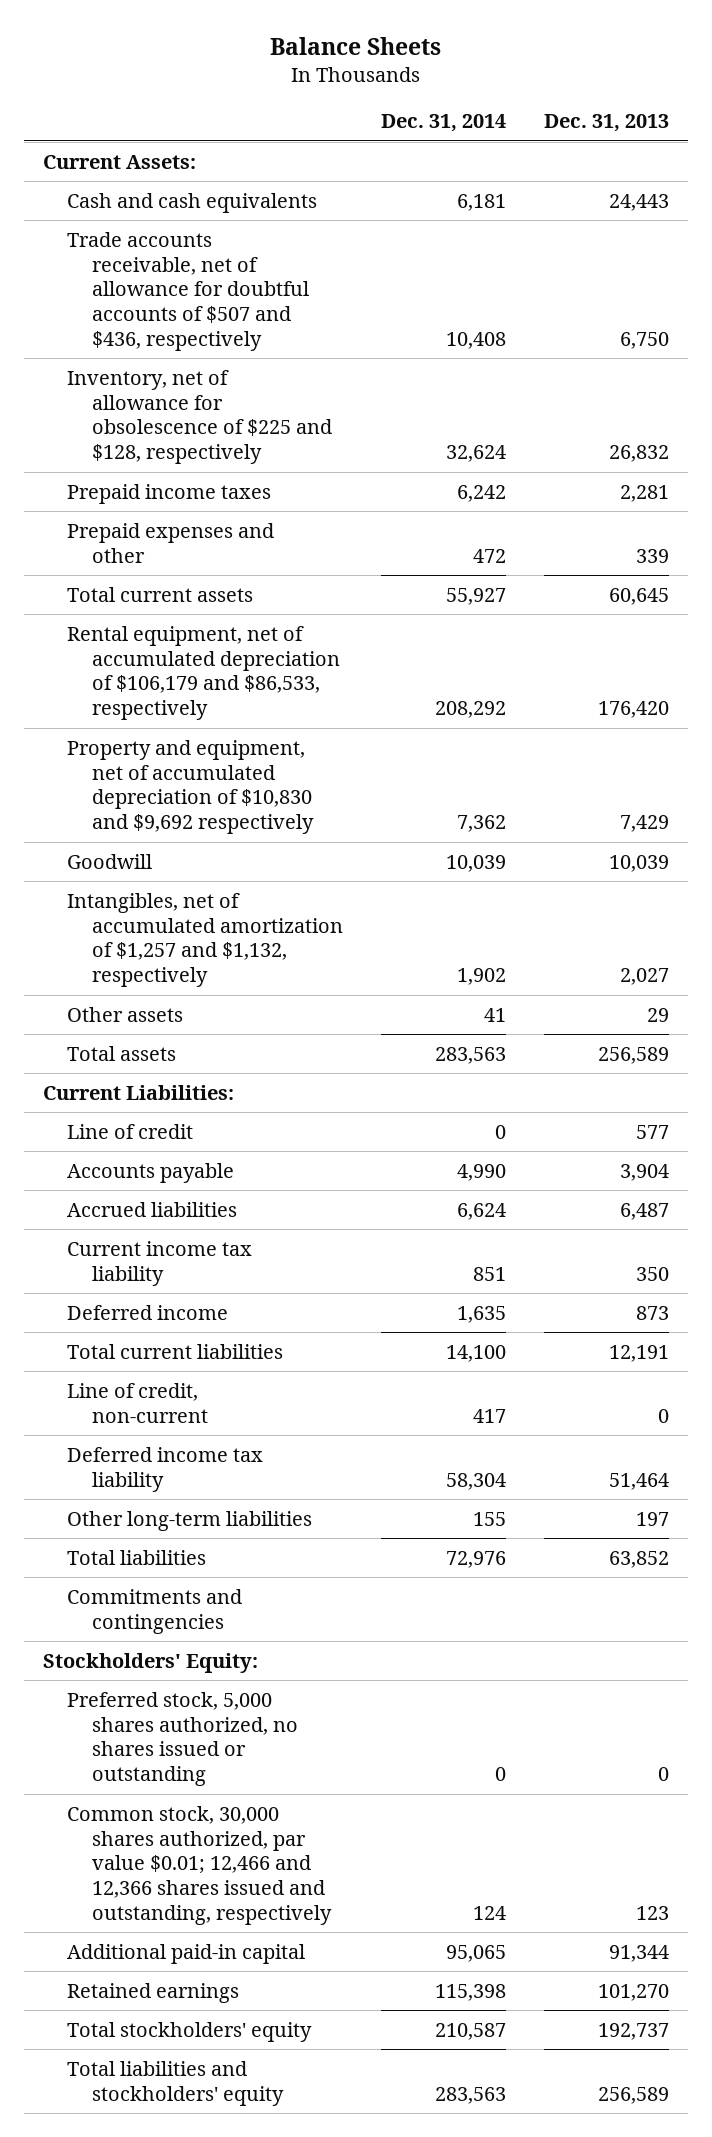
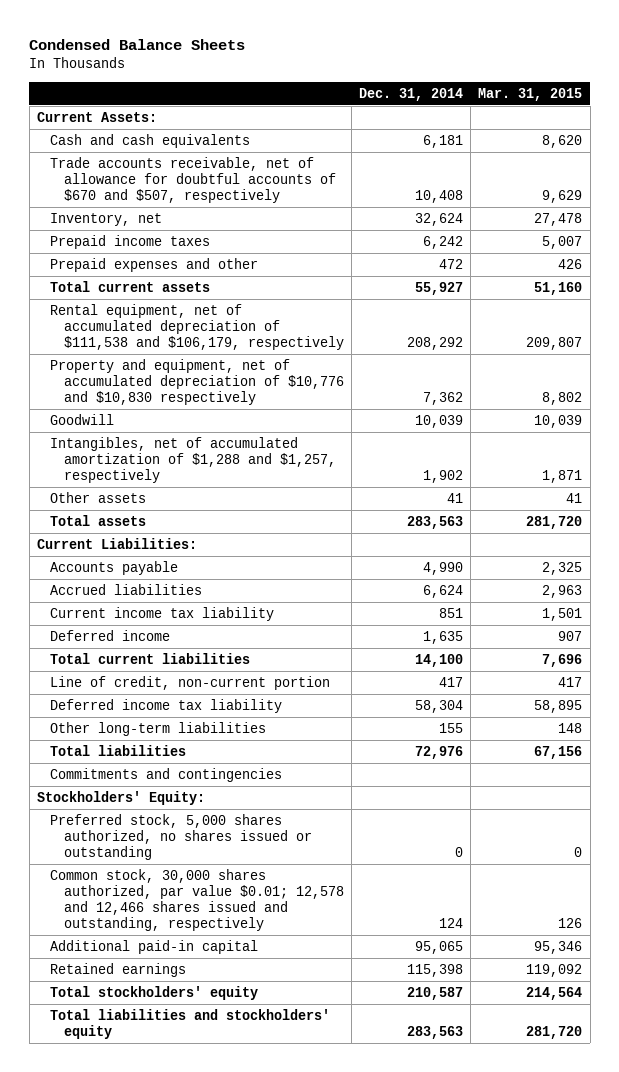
[269,36,441,55] Balance Sheets -> [29,39,246,51] Condensed Balance Sheets
[544,114,670,133] Dec. 31, 2013 -> none
none -> [478,87,583,101] Mar. 31, 2015
[67,231,310,352] Trade accounts receivable, net of allowance for doubtful accounts of $507 and $436, respectively -> [50,156,336,203] Trade accounts receivable, net of allowance for doubtful accounts of $670 and $507, respectively
[67,369,333,465] Inventory, net of allowance for obsolescence of $225 and $128, respectively -> [50,212,163,226] Inventory, net
[67,625,341,721] Rental equipment, net of accumulated depreciation of $106,179 and $86,533, respectively -> [50,303,344,350] Rental equipment, net of accumulated depreciation of $111,538 and $106,179, respectively
[67,739,315,835] Property and equipment, net of accumulated depreciation of $10,830 and $9,692 respectively -> [50,358,344,405] Property and equipment, net of accumulated depreciation of $10,776 and $10,830 respectively
[67,892,344,988] Intangibles, net of accumulated amortization of $1,257 and $1,132, respectively -> [50,436,336,483] Intangibles, net of accumulated amortization of $1,288 and $1,257, respectively
[67,1123,194,1139] Line of credit -> none
[67,1382,209,1423] Line of credit, non-current -> [50,675,331,690] Line of credit, non-current portion
[67,1805,333,1926] Common stock, 30,000 shares authorized, par value $0.01; 12,466 and 12,366 shares issued and outstanding, respectively -> [50,868,344,931] Common stock, 30,000 shares authorized, par value $0.01; 12,578 and 12,466 shares issued and outstanding, respectively

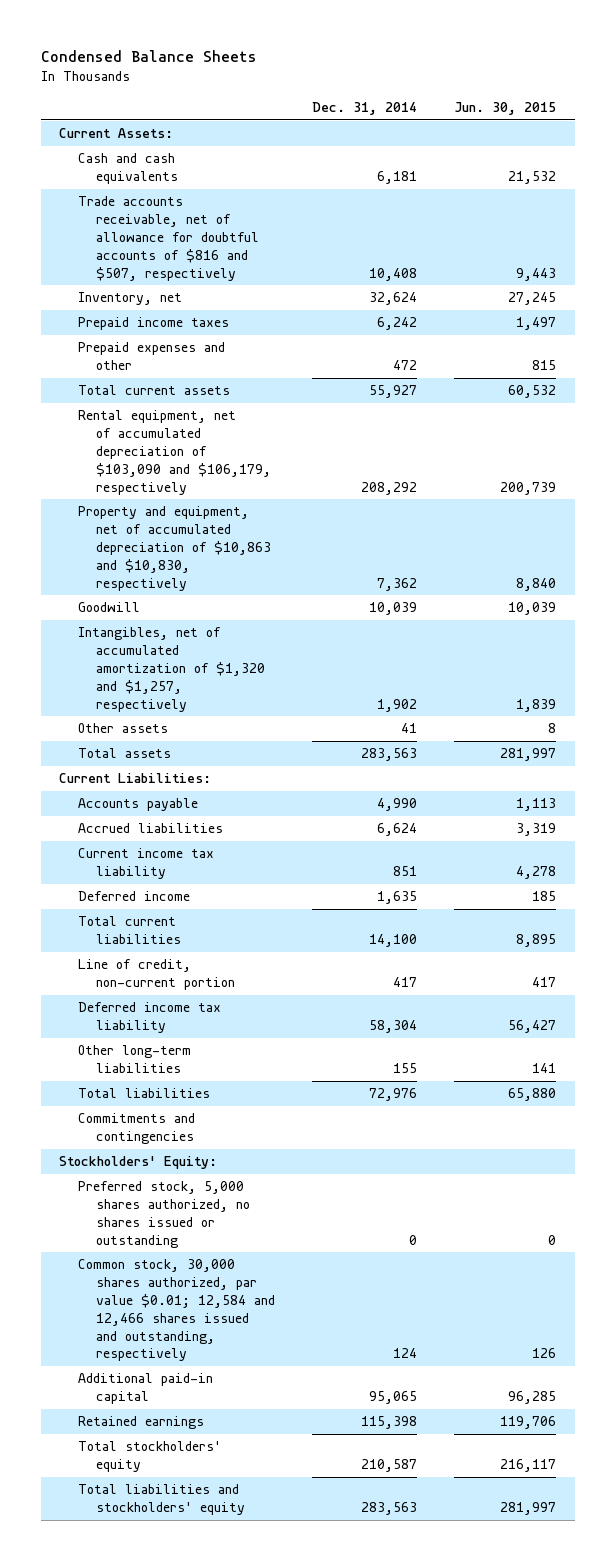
[478,87,583,101] Mar. 31, 2015 -> none
none -> [454,102,557,116] Jun. 30, 2015
[50,156,336,203] Trade accounts receivable, net of allowance for doubtful accounts of $670 and $507, respectively -> [77,196,260,281] Trade accounts receivable, net of allowance for doubtful accounts of $816 and $507, respectively
[50,303,344,350] Rental equipment, net of accumulated depreciation of $111,538 and $106,179, respectively -> [77,410,272,495] Rental equipment, net of accumulated depreciation of $103,090 and $106,179, respectively
[50,358,344,405] Property and equipment, net of accumulated depreciation of $10,776 and $10,830 respectively -> [77,506,272,591] Property and equipment, net of accumulated depreciation of $10,863 and $10,830, respectively
[50,436,336,483] Intangibles, net of accumulated amortization of $1,288 and $1,257, respectively -> [77,627,266,712] Intangibles, net of accumulated amortization of $1,320 and $1,257, respectively
[50,868,344,931] Common stock, 30,000 shares authorized, par value $0.01; 12,578 and 12,466 shares issued and outstanding, respectively -> [77,1259,276,1362] Common stock, 30,000 shares authorized, par value $0.01; 12,584 and 12,466 shares issued and outstanding, respectively

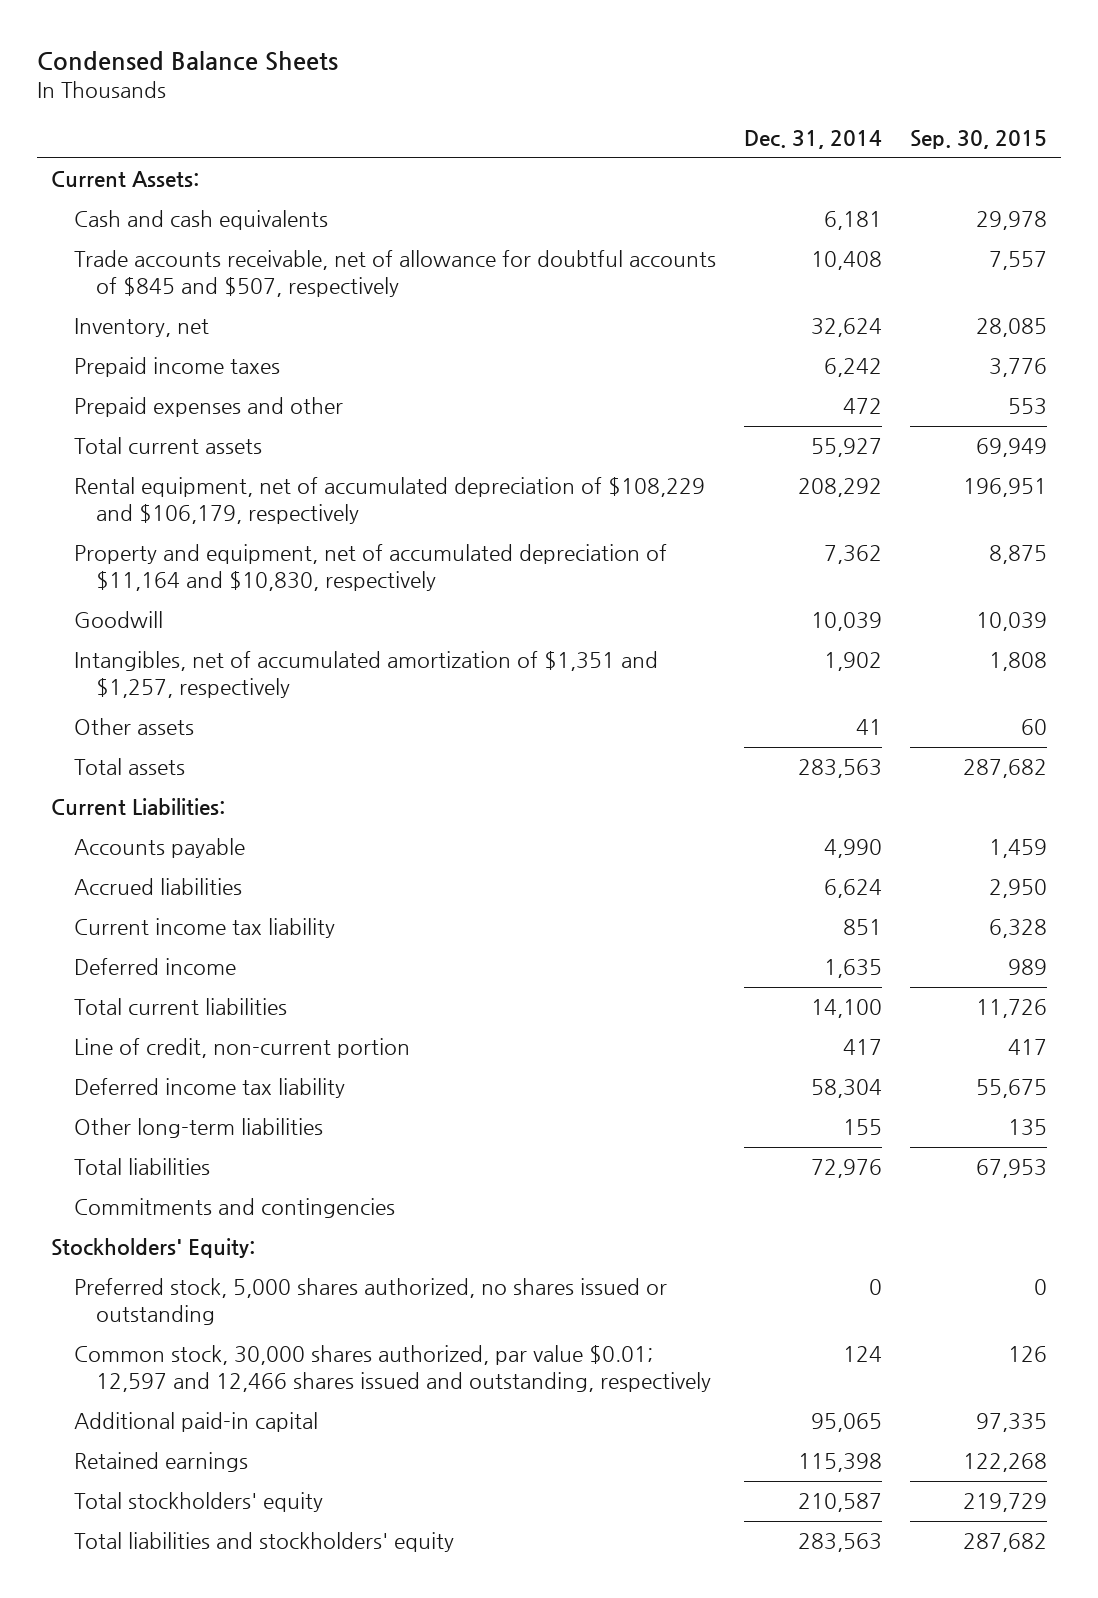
[454,102,557,116] Jun. 30, 2015 -> none
none -> [909,130,1047,150] Sep. 30, 2015
[77,196,260,281] Trade accounts receivable, net of allowance for doubtful accounts of $816 and $507, respectively -> [73,250,716,297] Trade accounts receivable, net of allowance for doubtful accounts of $845 and $507, respectively
[77,410,272,495] Rental equipment, net of accumulated depreciation of $103,090 and $106,179, respectively -> [73,477,705,524] Rental equipment, net of accumulated depreciation of $108,229 and $106,179, respectively
[77,506,272,591] Property and equipment, net of accumulated depreciation of $10,863 and $10,830, respectively -> [73,544,667,591] Property and equipment, net of accumulated depreciation of $11,164 and $10,830, respectively
[77,627,266,712] Intangibles, net of accumulated amortization of $1,320 and $1,257, respectively -> [73,651,658,698] Intangibles, net of accumulated amortization of $1,351 and $1,257, respectively
[77,1259,276,1362] Common stock, 30,000 shares authorized, par value $0.01; 12,584 and 12,466 shares issued and outstanding, respectively -> [73,1345,712,1392] Common stock, 30,000 shares authorized, par value $0.01; 12,597 and 12,466 shares issued and outstanding, respectively

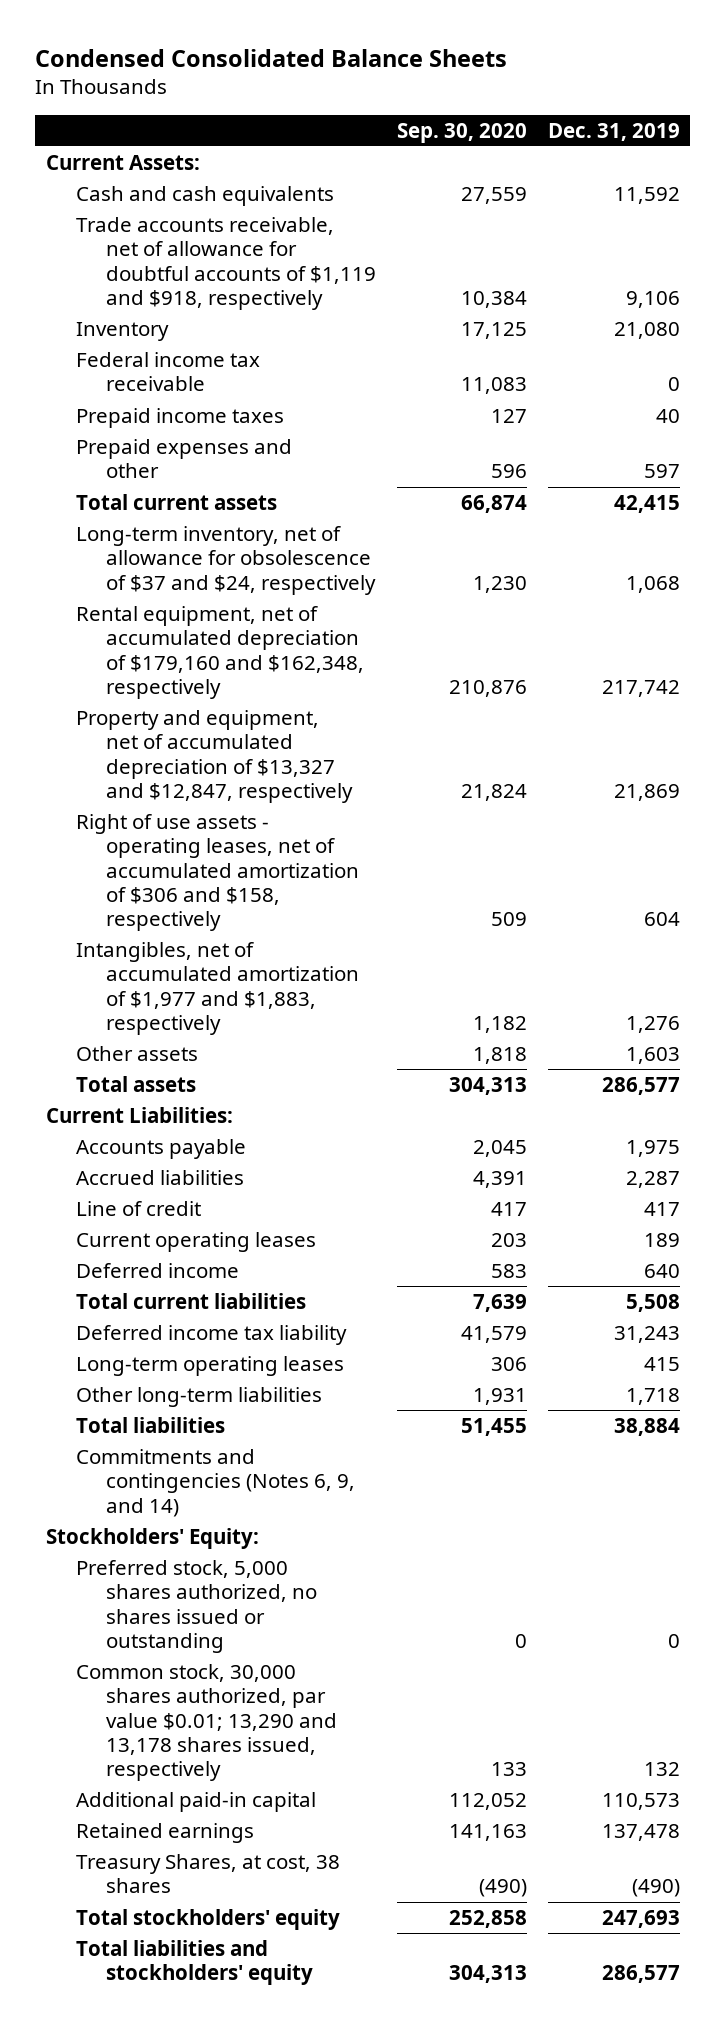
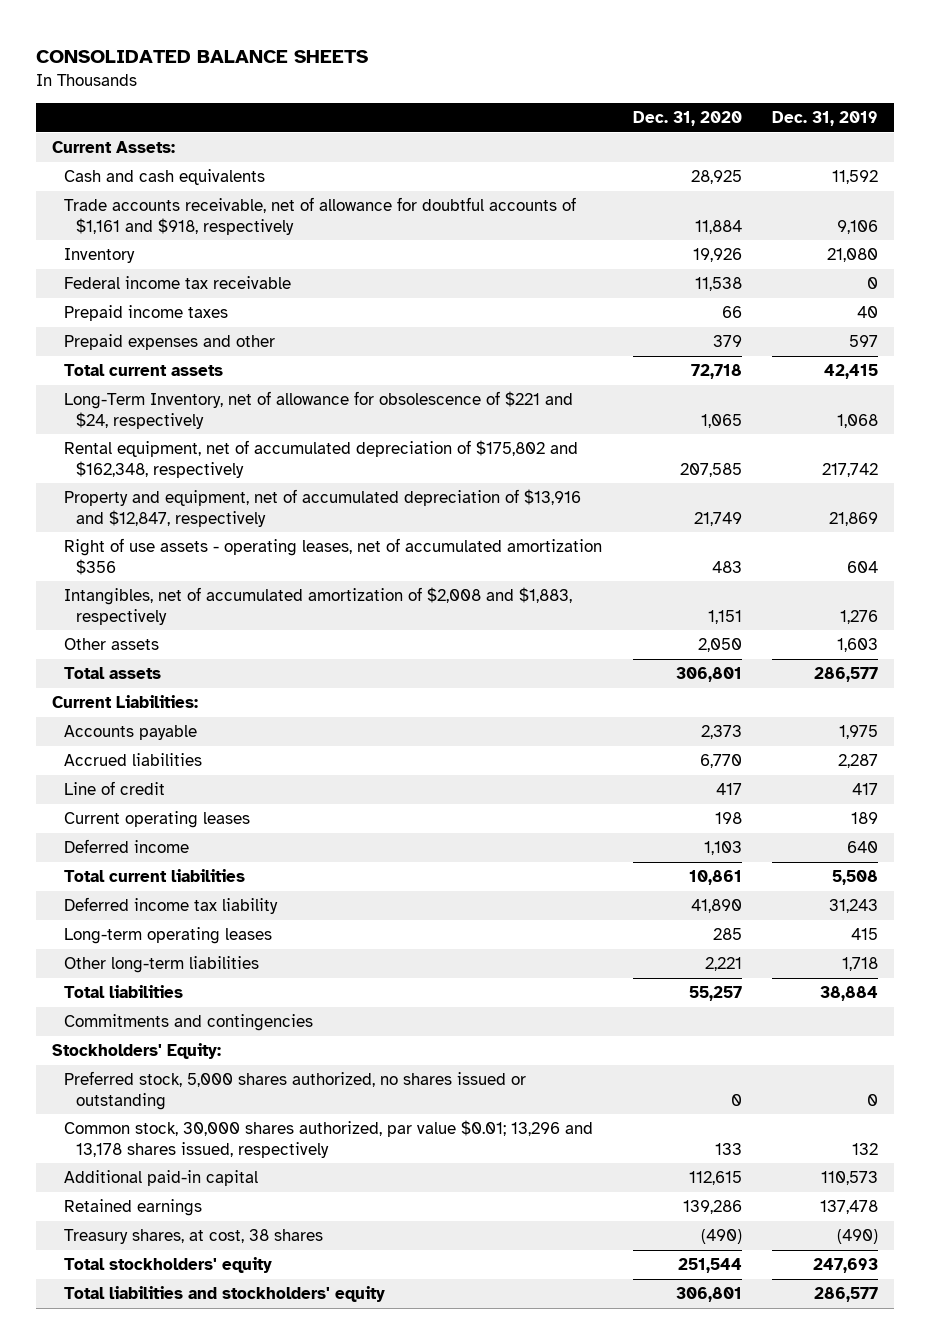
[35,48,508,67] Condensed Consolidated Balance Sheets -> [36,49,369,63] CONSOLIDATED BALANCE SHEETS
[397,122,528,143] Sep. 30, 2020 -> none
none -> [632,111,742,127] Dec. 31, 2020
[76,217,377,310] Trade accounts receivable, net of allowance for doubtful accounts of $1,119 and $918, respectively -> [64,197,577,235] Trade accounts receivable, net of allowance for doubtful accounts of $1,161 and $918, respectively
[76,526,377,595] Long-term inventory, net of allowance for obsolescence of $37 and $24, respectively -> [64,391,574,429] Long-Term Inventory, net of allowance for obsolescence of $221 and $24, respectively
[76,606,365,699] Rental equipment, net of accumulated depreciation of $179,160 and $162,348, respectively -> [64,440,579,478] Rental equipment, net of accumulated depreciation of $175,802 and $162,348, respectively
[76,710,354,803] Property and equipment, net of accumulated depreciation of $13,327 and $12,847, respectively -> [64,489,582,527] Property and equipment, net of accumulated depreciation of $13,916 and $12,847, respectively
[76,814,360,932] Right of use assets - operating leases, net of accumulated amortization of $306 and $158, respectively -> [64,538,603,575] Right of use assets - operating leases, net of accumulated amortization $356
[76,942,360,1035] Intangibles, net of accumulated amortization of $1,977 and $1,883, respectively -> [64,587,573,625] Intangibles, net of accumulated amortization of $2,008 and $1,883, respectively
[76,1449,356,1517] Commitments and contingencies (Notes 6, 9, and 14) -> [64,1014,314,1032] Commitments and contingencies
[76,1664,338,1782] Common stock, 30,000 shares authorized, par value $0.01; 13,290 and 13,178 shares issued, respectively -> [64,1120,594,1158] Common stock, 30,000 shares authorized, par value $0.01; 13,296 and 13,178 shares issued, respectively
[76,1854,341,1894] Treasury Shares, at cost, 38 shares -> [64,1229,324,1245] Treasury shares, at cost, 38 shares

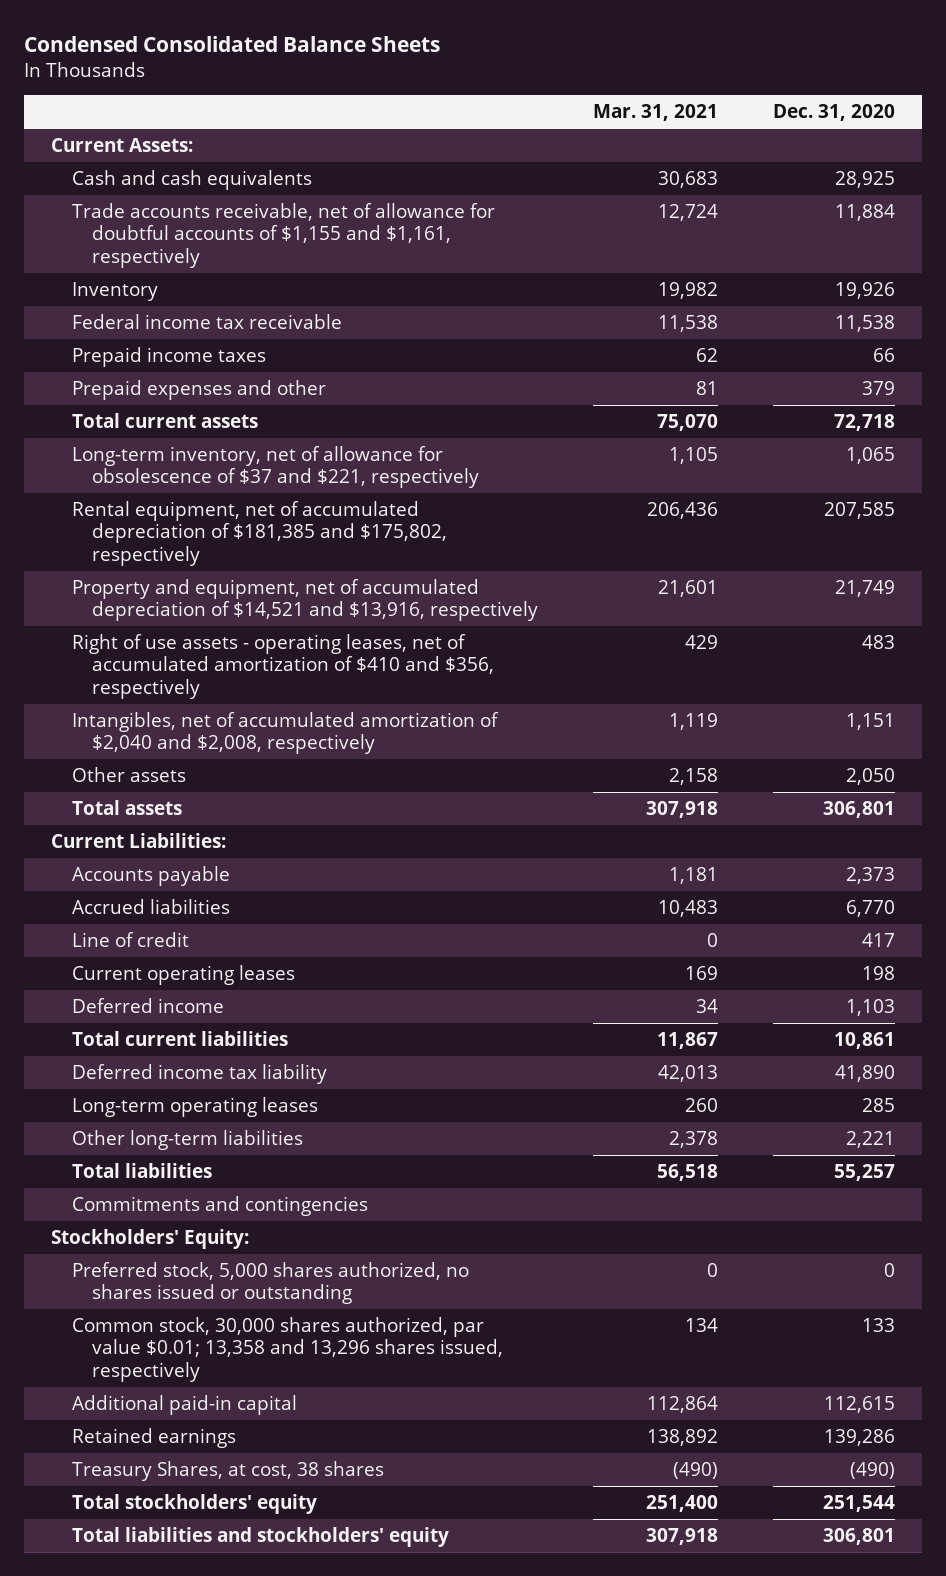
[36,49,369,63] CONSOLIDATED BALANCE SHEETS -> [23,36,440,53] Condensed Consolidated Balance Sheets
[772,111,879,127] Dec. 31, 2019 -> none
none -> [593,104,719,122] Mar. 31, 2021
[64,197,577,235] Trade accounts receivable, net of allowance for doubtful accounts of $1,161 and $918, respectively -> [71,202,495,268] Trade accounts receivable, net of allowance for doubtful accounts of $1,155 and $1,161, respectively
[64,391,574,429] Long-Term Inventory, net of allowance for obsolescence of $221 and $24, respectively -> [71,445,480,489] Long-term inventory, net of allowance for obsolescence of $37 and $221, respectively
[64,440,579,478] Rental equipment, net of accumulated depreciation of $175,802 and $162,348, respectively -> [71,500,448,566] Rental equipment, net of accumulated depreciation of $181,385 and $175,802, respectively
[64,489,582,527] Property and equipment, net of accumulated depreciation of $13,916 and $12,847, respectively -> [71,578,539,622] Property and equipment, net of accumulated depreciation of $14,521 and $13,916, respectively
[64,538,603,575] Right of use assets - operating leases, net of accumulated amortization $356 -> [71,633,495,699] Right of use assets - operating leases, net of accumulated amortization of $410 and $356, respectively
[64,587,573,625] Intangibles, net of accumulated amortization of $2,008 and $1,883, respectively -> [71,711,499,755] Intangibles, net of accumulated amortization of $2,040 and $2,008, respectively
[64,1120,594,1158] Common stock, 30,000 shares authorized, par value $0.01; 13,296 and 13,178 shares issued, respectively -> [71,1316,504,1382] Common stock, 30,000 shares authorized, par value $0.01; 13,358 and 13,296 shares issued, respectively
[64,1229,324,1245] Treasury shares, at cost, 38 shares -> [71,1460,384,1481] Treasury Shares, at cost, 38 shares

